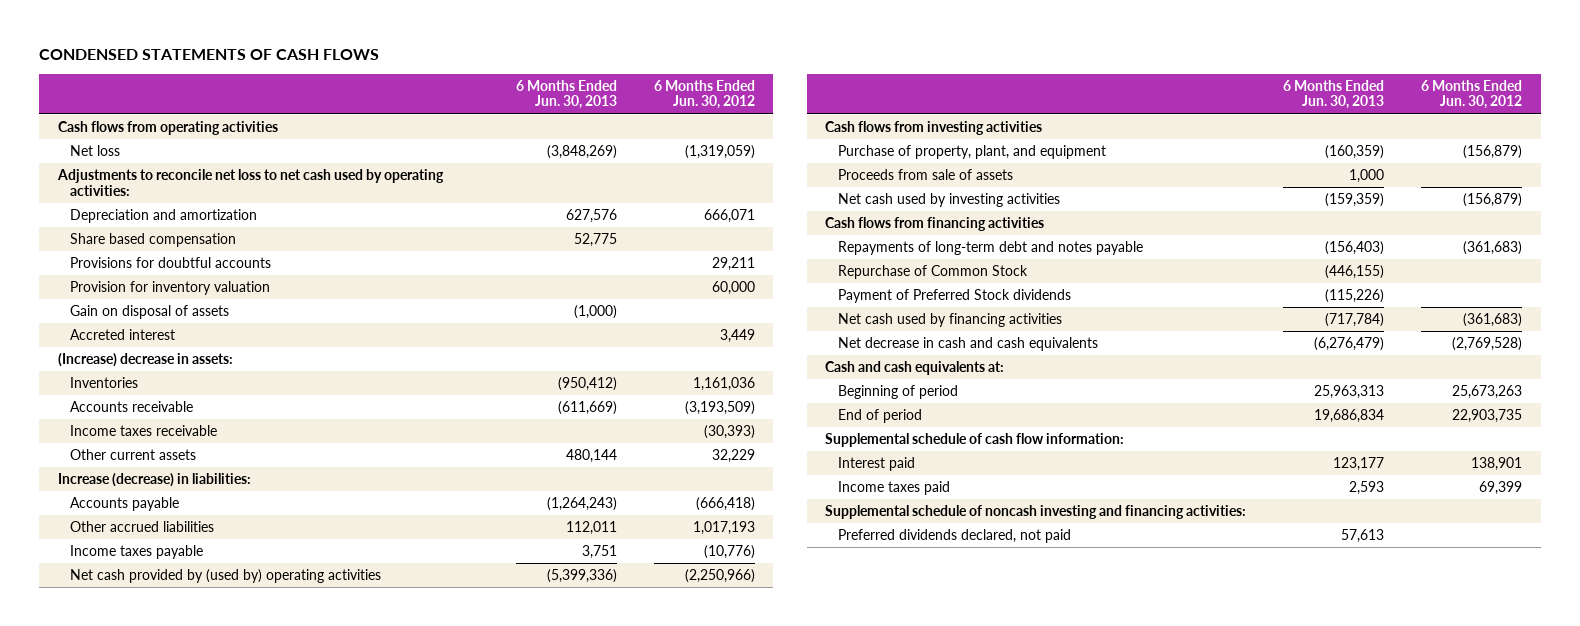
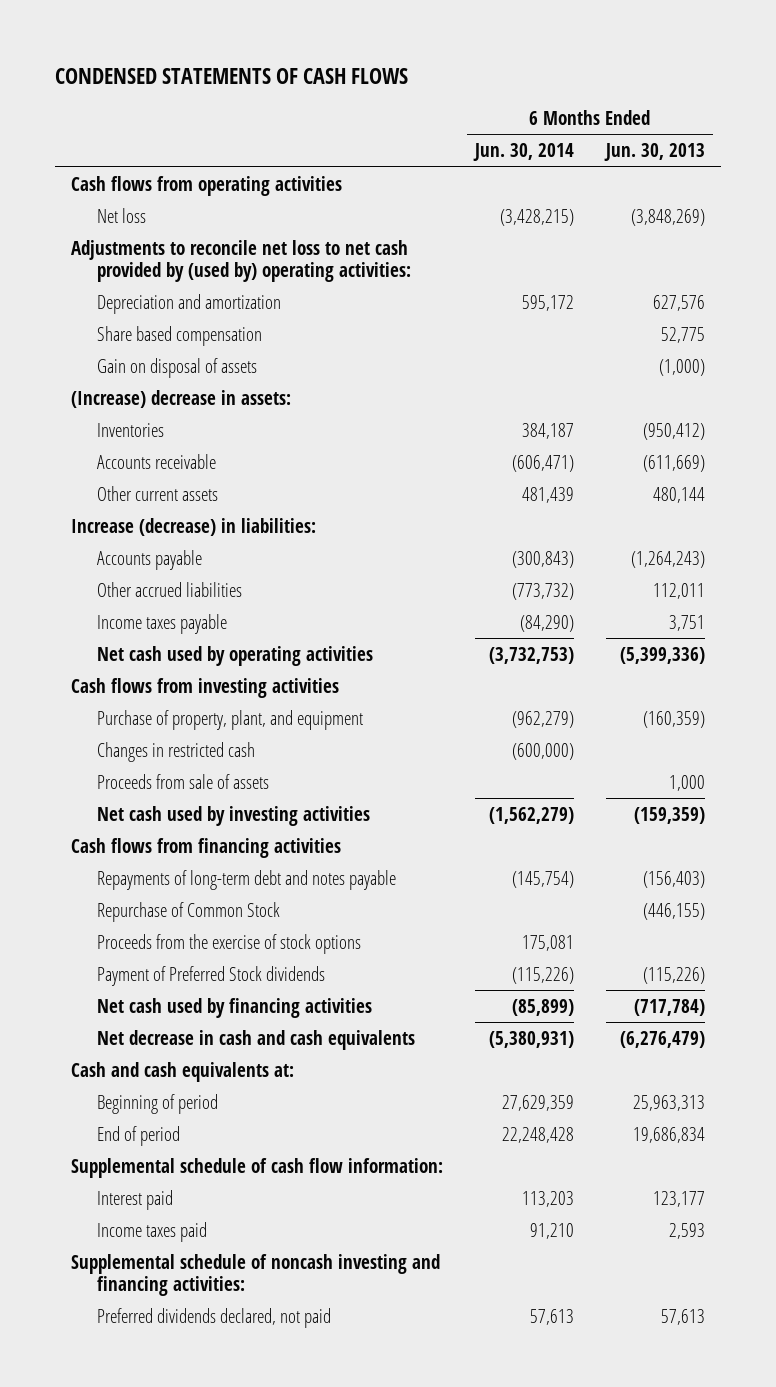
[653,79,755,110] 6 Months Ended Jun. 30, 2012 -> none
none -> [473,143,575,162] Jun. 30, 2014
[56,168,444,196] Adjustments to reconcile net loss to net cash used by operating activities: -> [71,239,411,282] Adjustments to reconcile net loss to net cash provided by (used by) operating activities:
[69,256,271,268] Provisions for doubtful accounts -> none
[69,280,270,295] Provision for inventory valuation -> none
[69,328,175,340] Accreted interest -> none
[69,424,217,436] Income taxes receivable -> none
[69,568,381,583] Net cash provided by (used by) operating activities -> [96,645,373,666] Net cash used by operating activities
none -> [96,741,255,762] Changes in restricted cash
none -> [96,933,361,954] Proceeds from the exercise of stock options

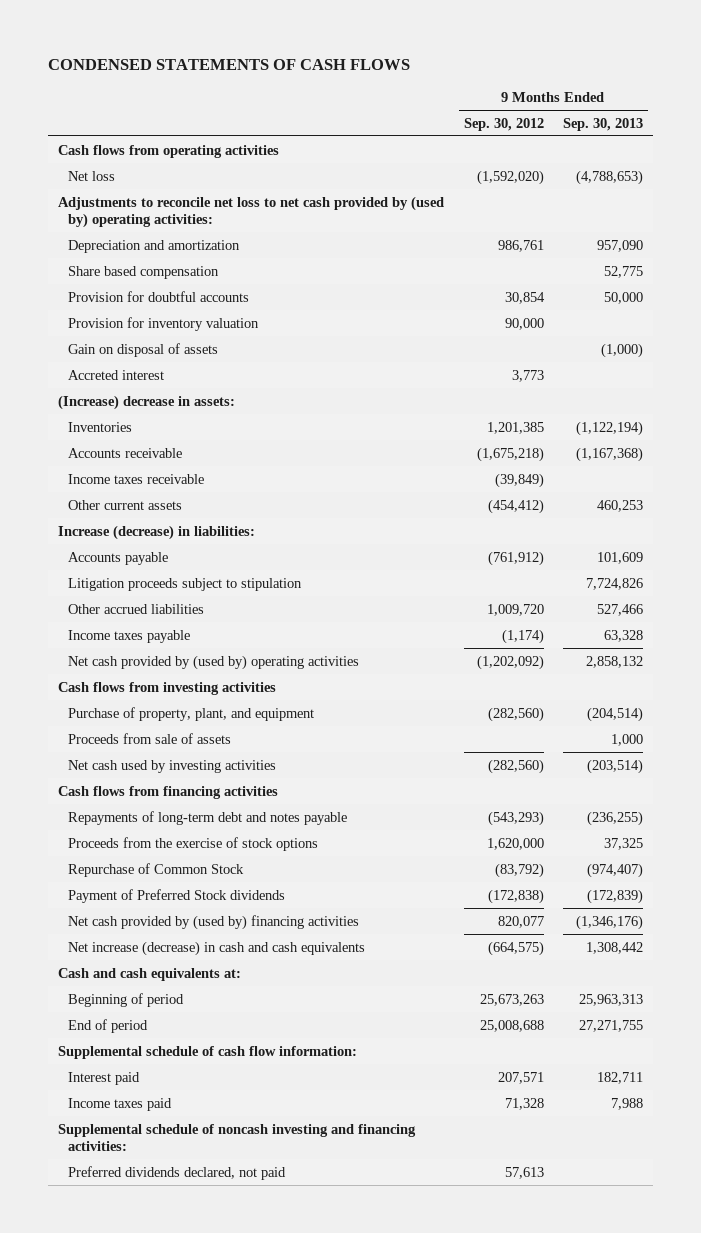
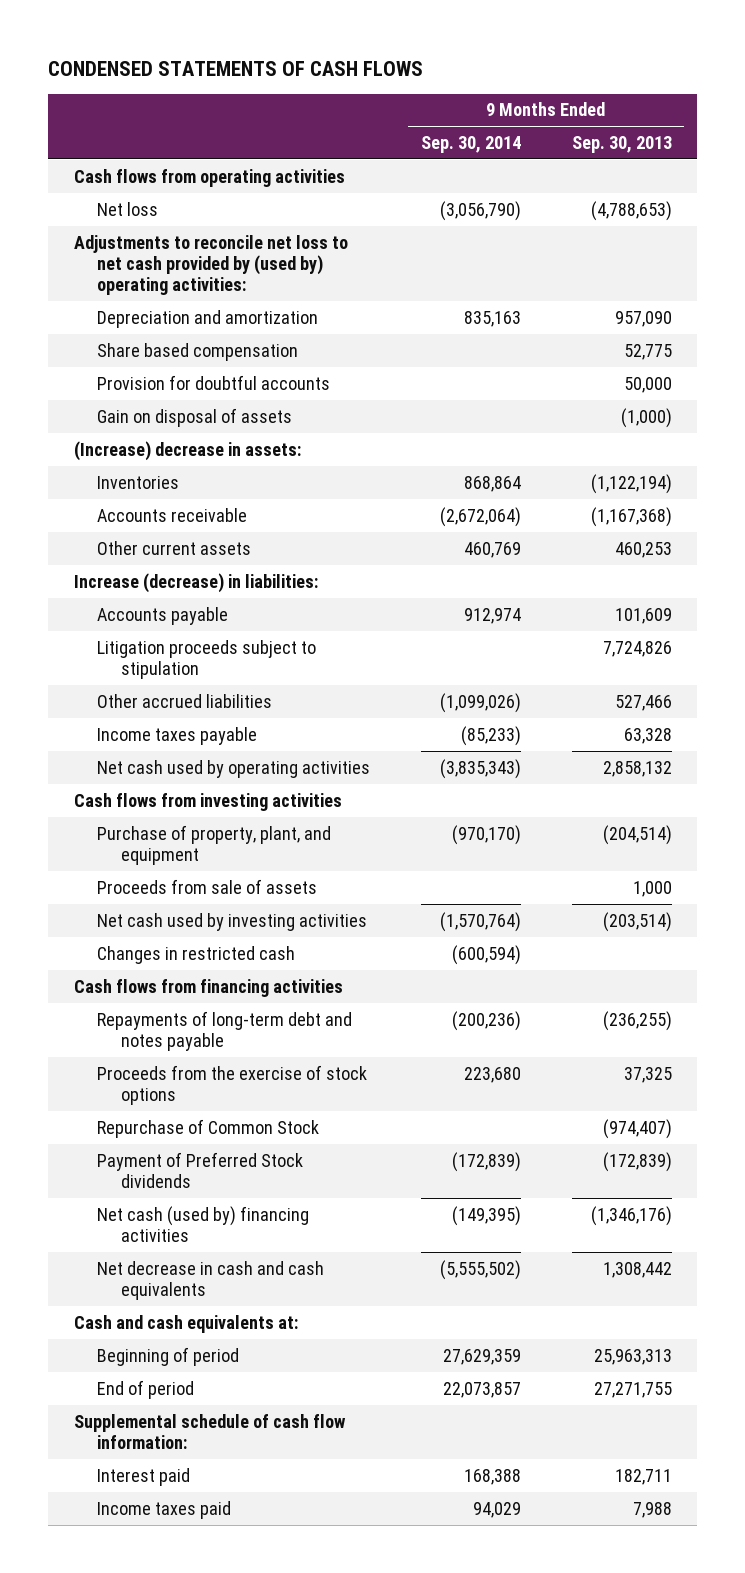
[463,117,544,131] Sep. 30, 2012 -> none
none -> [421,135,522,153] Sep. 30, 2014
[68,316,260,331] Provision for inventory valuation -> none
[68,369,165,380] Accreted interest -> none
[68,473,205,484] Income taxes receivable -> none
[68,654,360,670] Net cash provided by (used by) operating activities -> [97,759,371,778] Net cash used by operating activities
none -> [97,945,296,964] Changes in restricted cash
[68,914,360,930] Net cash provided by (used by) financing activities -> [97,1205,310,1242] Net cash (used by) financing activities
[68,940,366,956] Net increase (decrease) in cash and cash equivalents -> [97,1260,325,1300] Net decrease in cash and cash equivalents
[57,1123,416,1151] Supplemental schedule of noncash investing and financing activities: -> none
[68,1165,287,1180] Preferred dividends declared, not paid -> none

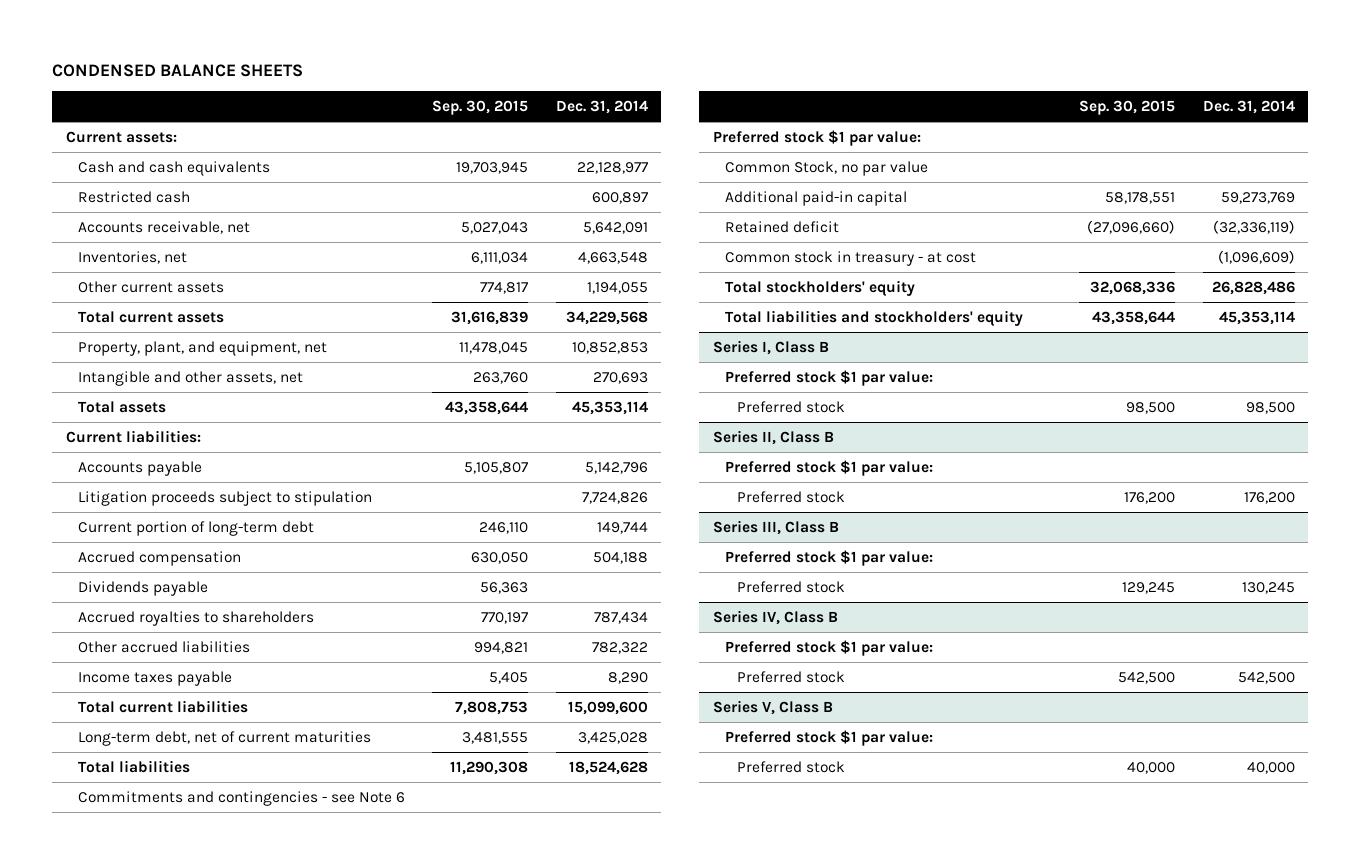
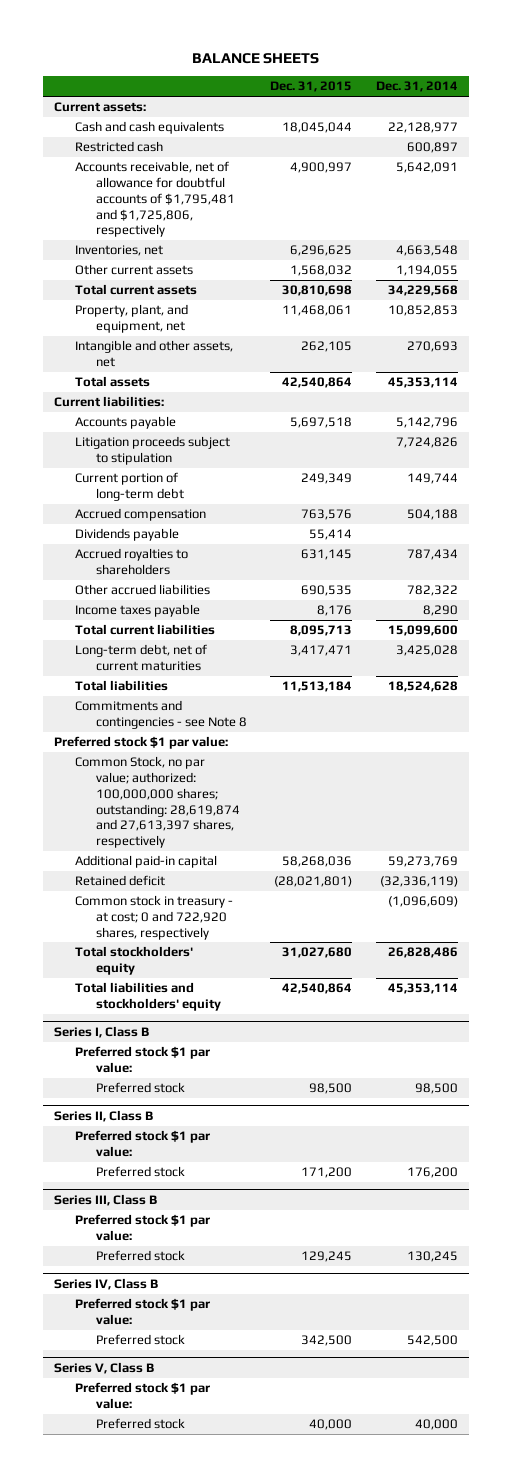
[52,63,304,77] CONDENSED BALANCE SHEETS -> [191,53,319,65] BALANCE SHEETS
[432,100,529,116] Sep. 30, 2015 -> none
none -> [270,81,353,93] Dec. 31, 2015
[77,220,250,234] Accounts receivable, net -> [75,161,235,238] Accounts receivable, net of allowance for doubtful accounts of $1,795,481 and $1,725,806, respectively
[77,790,405,806] Commitments and contingencies - see Note 6 -> [75,700,247,729] Commitments and contingencies - see Note 8
[725,160,929,176] Common Stock, no par value -> [75,756,240,849] Common Stock, no par value; authorized: 100,000,000 shares; outstanding: 28,619,874 and 27,613,397 shares, respectively
[725,250,977,266] Common stock in treasury - at cost -> [75,895,234,940] Common stock in treasury - at cost; 0 and 722,920 shares, respectively

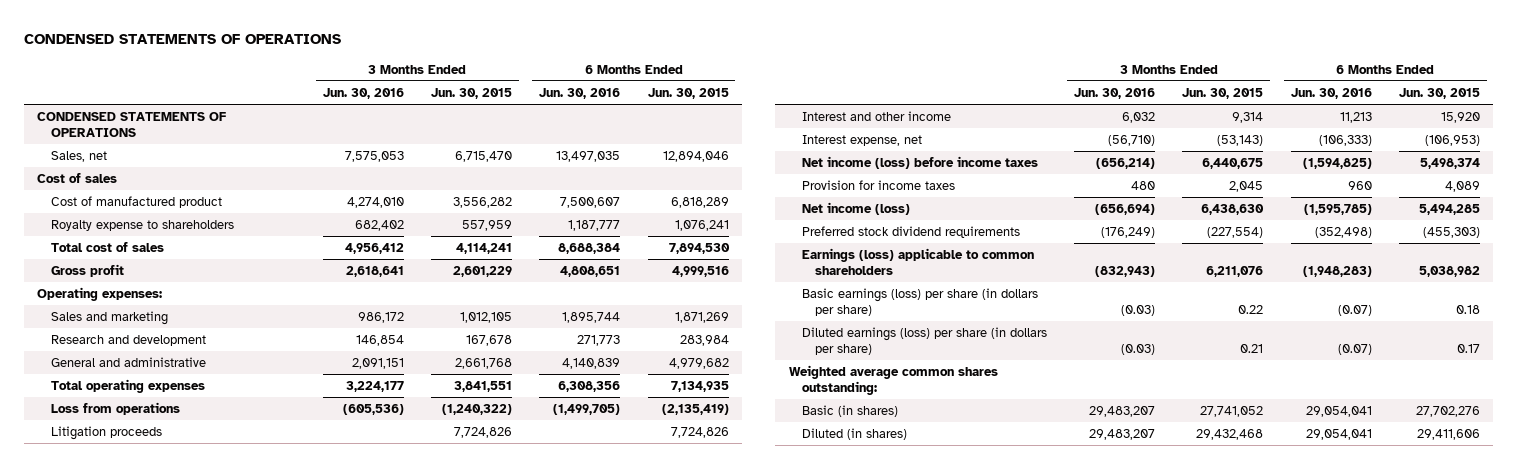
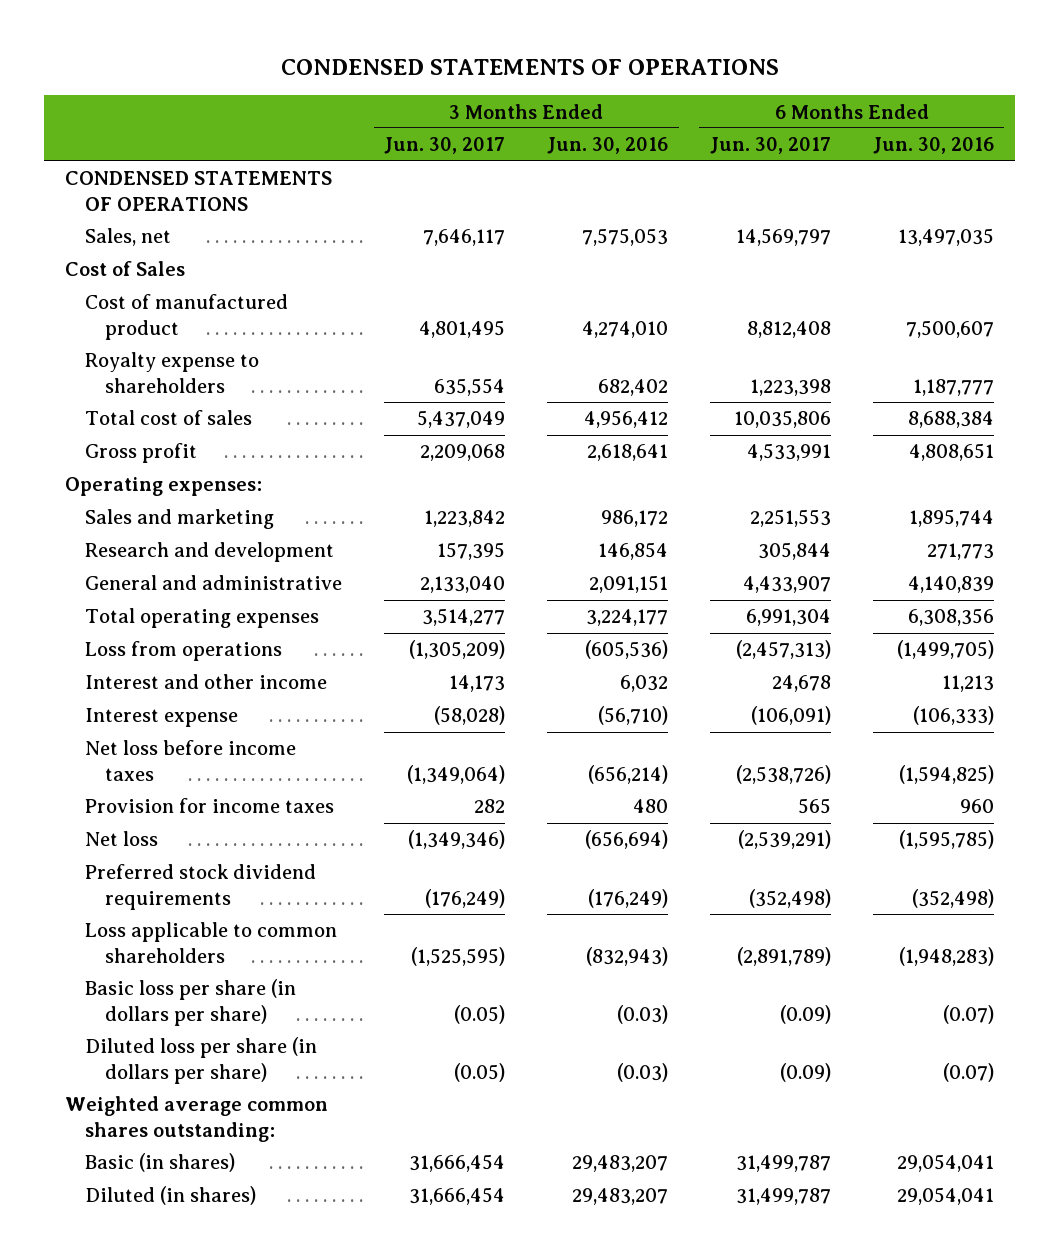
[431,87,513,99] Jun. 30, 2015 -> none
[647,87,729,99] Jun. 30, 2015 -> none
none -> [384,137,506,155] Jun. 30, 2017
none -> [709,137,831,155] Jun. 30, 2017
[37,173,118,184] Cost of sales -> [65,261,186,277] Cost of Sales
[50,426,162,441] Litigation proceeds -> none
[801,135,922,147] Interest expense, net -> [85,708,239,728] Interest expense
[801,156,1038,170] Net income (loss) before income taxes -> [85,740,297,781] Net loss before income taxes
[801,202,910,216] Net income (loss) -> [85,831,159,847] Net loss
[801,248,1034,276] Earnings (loss) applicable to common shareholders -> [85,922,338,963] Loss applicable to common shareholders
[801,288,1038,317] Basic earnings (loss) per share (in dollars per share) -> [85,979,297,1026] Basic loss per share (in dollars per share)
[801,327,1047,356] Diluted earnings (loss) per share (in dollars per share) -> [85,1037,318,1084] Diluted loss per share (in dollars per share)

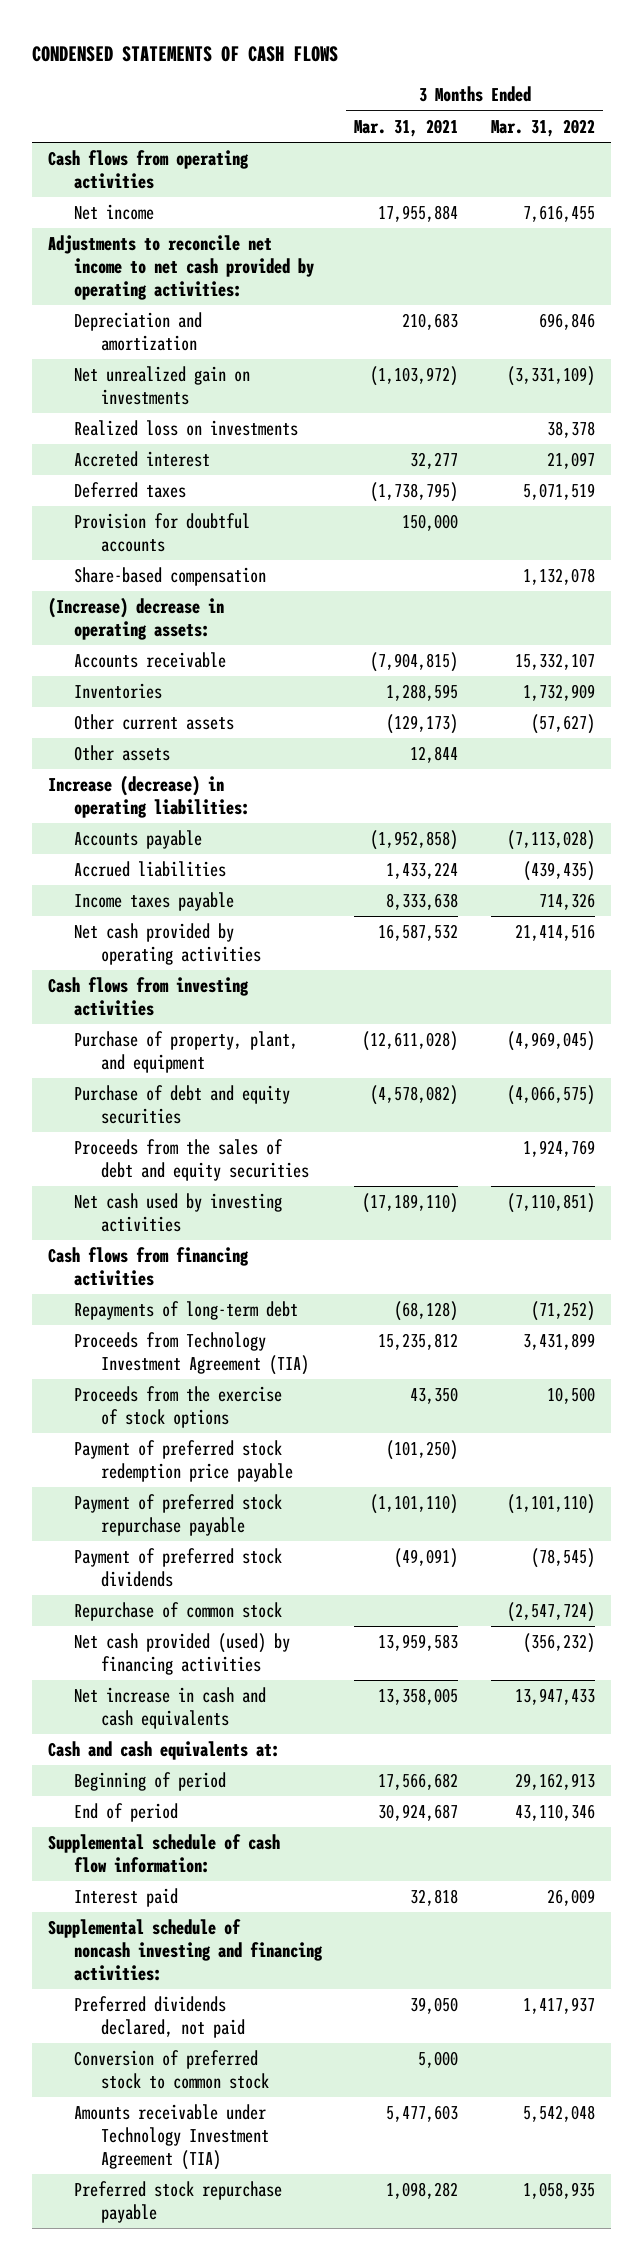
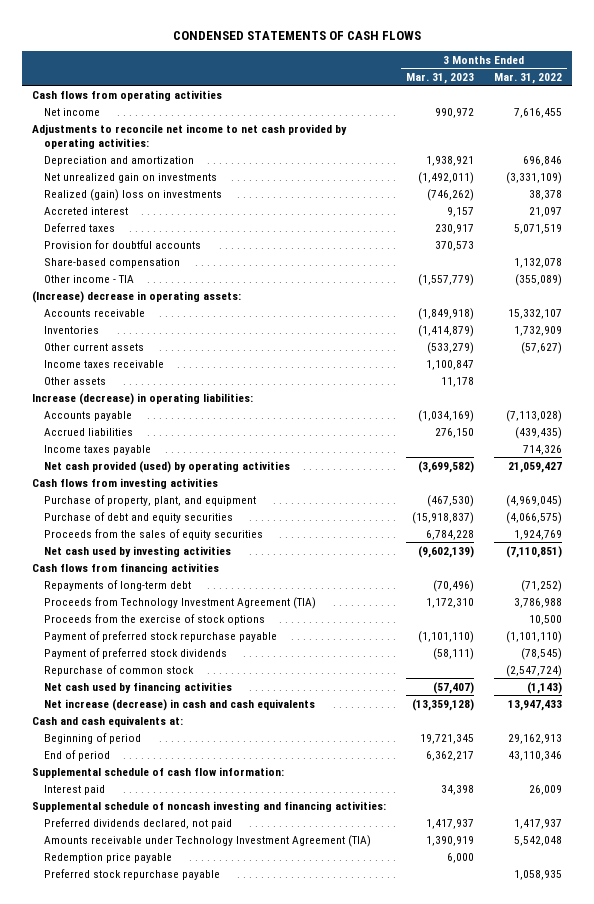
[354,118,459,137] Mar. 31, 2021 -> none
none -> [406,72,475,84] Mar. 31, 2023
[74,420,299,437] Realized loss on investments -> [43,188,222,201] Realized (gain) loss on investments
none -> [43,274,134,283] Other income - TIA
none -> [43,359,164,368] Income taxes receivable
[74,923,261,966] Net cash provided by operating activities -> [43,460,290,473] Net cash provided (used) by operating activities
[514,924,595,942] 21,414,516 -> [507,461,562,473] 21,059,427
[74,1139,309,1182] Proceeds from the sales of debt and equity securities -> [43,528,263,540] Proceeds from the sales of equity securities
[522,1333,595,1351] 3,431,899 -> [513,597,562,608] 3,786,988
[74,1440,293,1483] Payment of preferred stock redemption price payable -> none
[74,1633,291,1676] Net cash provided (used) by financing activities -> [43,681,232,693] Net cash used by financing activities
[522,1633,595,1654] (356,232) -> [526,681,562,694] (1,143)
[74,1687,267,1730] Net increase in cash and cash equivalents -> [43,698,315,711] Net increase (decrease) in cash and cash equivalents
[74,2050,269,2090] Conversion of preferred stock to common stock -> none
none -> [43,852,172,863] Redemption price payable

